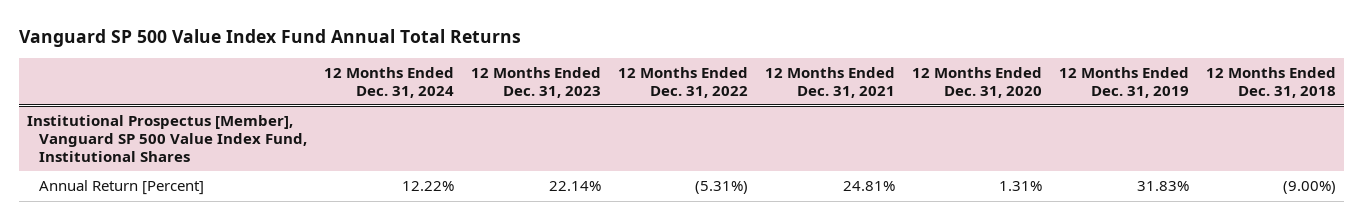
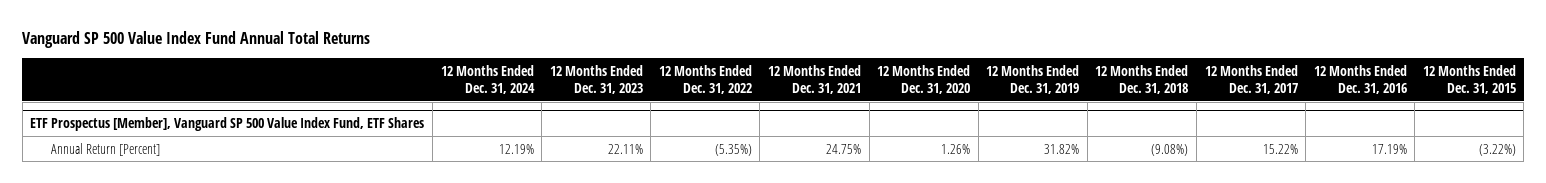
none -> [1204,64,1298,94] 12 Months Ended Dec. 31, 2017
none -> [1313,64,1407,94] 12 Months Ended Dec. 31, 2016
none -> [1422,64,1516,94] 12 Months Ended Dec. 31, 2015
[27,115,308,162] Institutional Prospectus [Member], Vanguard SP 500 Value Index Fund, Institutional Shares -> [30,117,425,132] ETF Prospectus [Member], Vanguard SP 500 Value Index Fund, ETF Shares
[402,181,455,192] 12.22% -> [498,143,534,154] 12.19%
[549,181,602,192] 22.14% -> [607,143,643,154] 22.11%
[695,181,749,195] (5.31%) -> [714,143,752,156] (5.35%)
[843,181,896,192] 24.81% -> [825,143,861,154] 24.75%
[998,181,1042,192] 1.31% -> [941,143,971,154] 1.26%
[1136,181,1189,192] 31.83% -> [1044,143,1080,154] 31.82%
[1282,181,1336,195] (9.00%) -> [1151,143,1189,156] (9.08%)

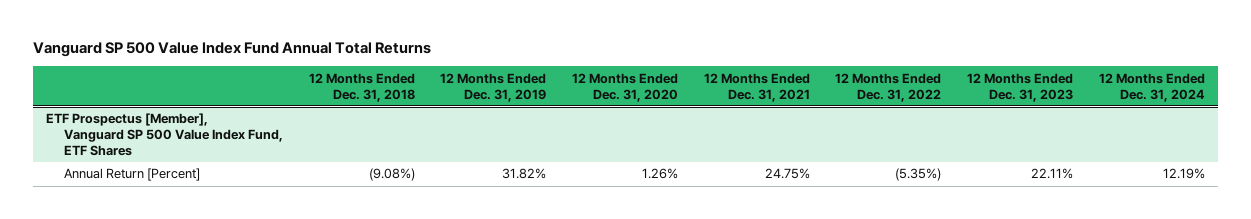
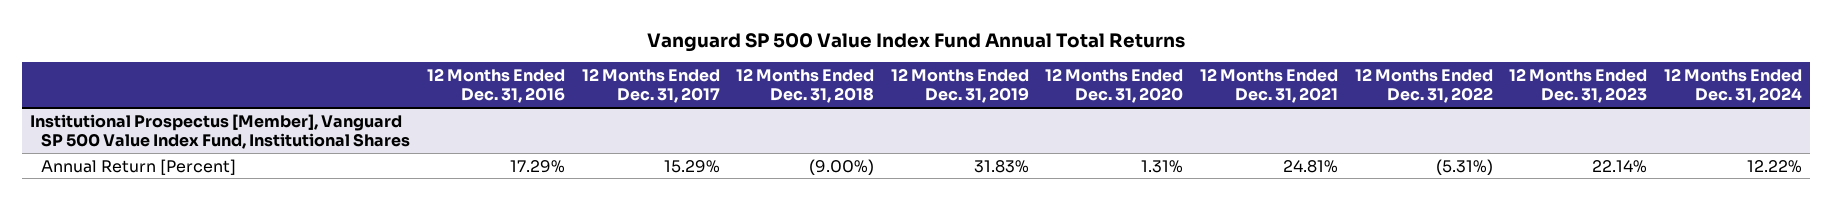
none -> [427,67,566,104] 12 Months Ended Dec. 31, 2016
none -> [581,67,720,104] 12 Months Ended Dec. 31, 2017
[46,113,284,156] ETF Prospectus [Member], Vanguard SP 500 Value Index Fund, ETF Shares -> [30,113,411,149] Institutional Prospectus [Member], Vanguard SP 500 Value Index Fund, Institutional Shares
[368,168,415,182] (9.08%) -> [809,158,875,175] (9.00%)
[502,168,547,180] 31.82% -> [973,159,1029,173] 31.83%
[642,168,679,180] 1.26% -> [1141,159,1184,173] 1.31%
[764,168,810,180] 24.75% -> [1283,159,1339,173] 24.81%
[895,168,942,182] (5.35%) -> [1435,158,1493,175] (5.31%)
[1031,168,1074,180] 22.11% -> [1592,159,1648,173] 22.14%
[1162,168,1205,180] 12.19% -> [1746,159,1802,173] 12.22%

